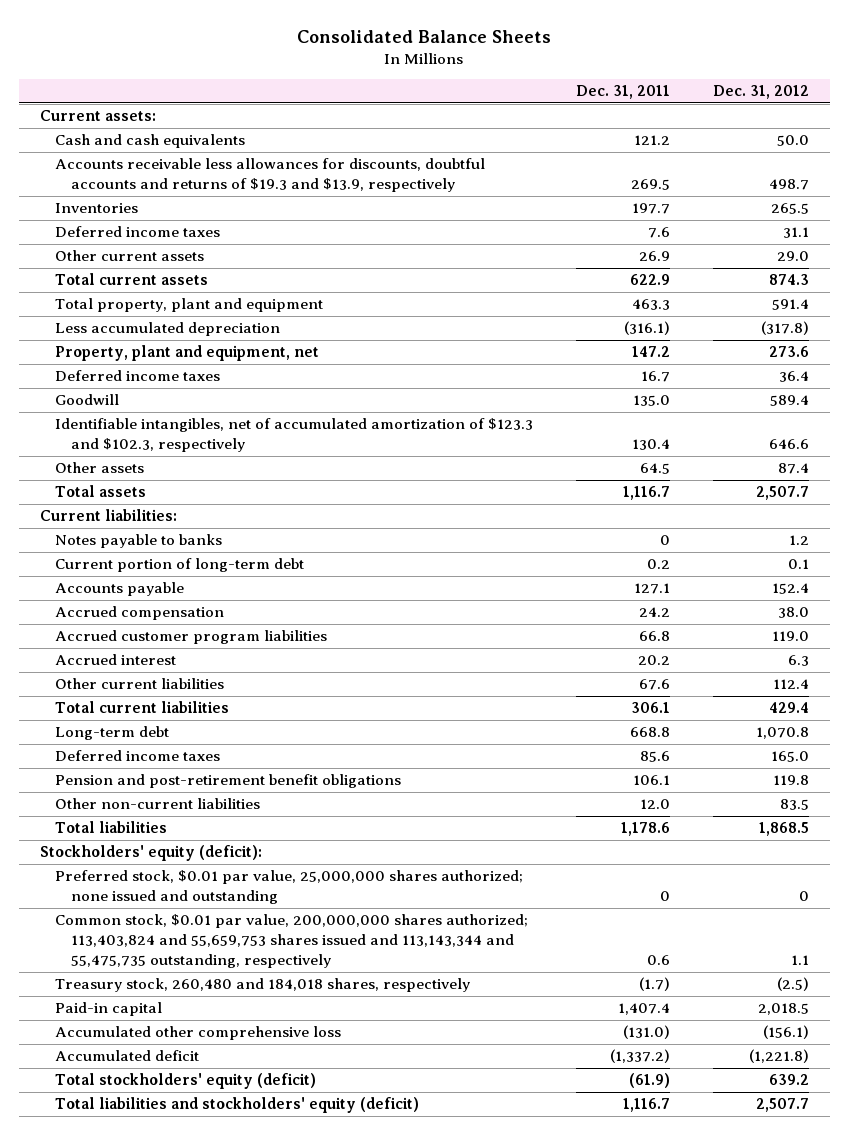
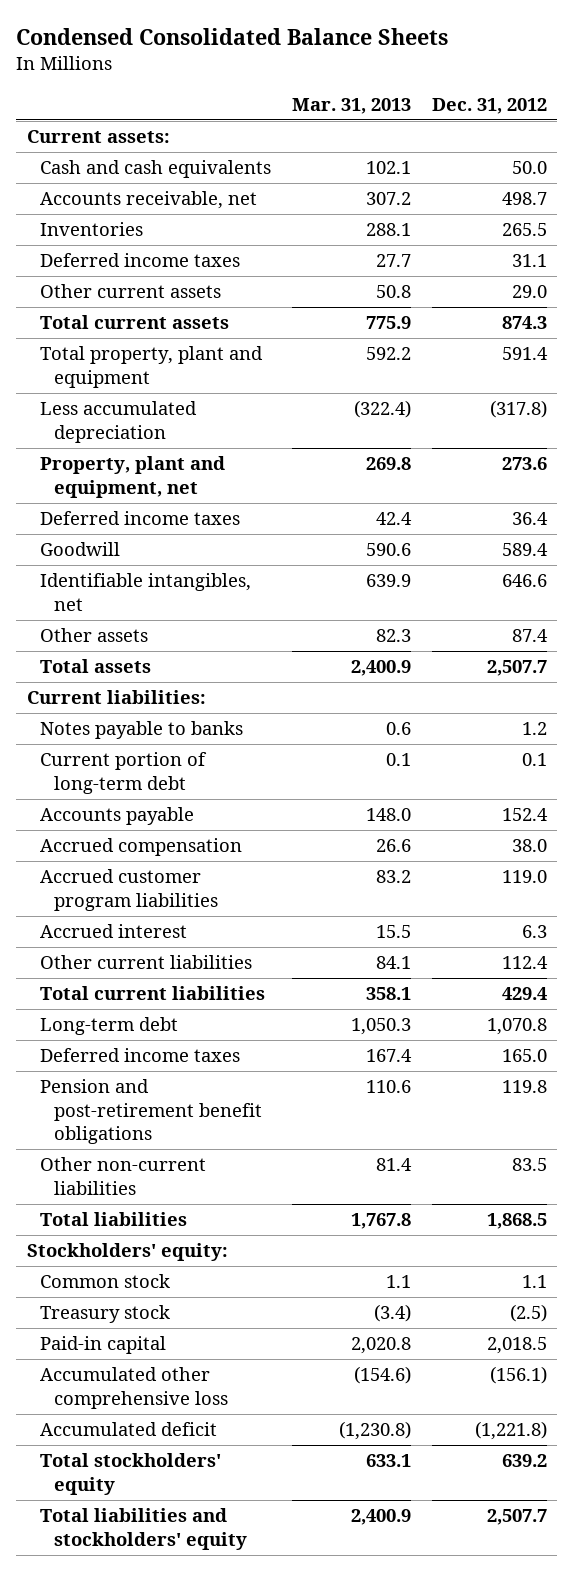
[297,29,552,43] Consolidated Balance Sheets -> [16,28,449,46] Condensed Consolidated Balance Sheets
[576,85,671,100] Dec. 31, 2011 -> none
none -> [292,98,412,115] Mar. 31, 2013
[55,158,486,193] Accounts receivable less allowances for discounts, doubtful accounts and returns of $19.3 and $13.9, respectively -> [40,191,258,210] Accounts receivable, net
[55,418,534,453] Identifiable intangibles, net of accumulated amortization of $123.3 and $102.3, respectively -> [40,573,252,611] Identifiable intangibles, net
[55,870,524,905] Preferred stock, $0.01 par value, 25,000,000 shares authorized; none issued and outstanding -> none
[40,845,263,862] Stockholders' equity (deficit): -> [26,1243,228,1262] Stockholders' equity:
[55,914,529,969] Common stock, $0.01 par value, 200,000,000 shares authorized; 113,403,824 and 55,659,753 shares issued and 113,143,344 and 55,475,735 outstanding, respectively -> [40,1274,171,1289] Common stock
[55,978,471,993] Treasury stock, 260,480 and 184,018 shares, respectively -> [40,1305,171,1324] Treasury stock
[55,1073,317,1090] Total stockholders' equity (deficit) -> [40,1453,222,1495] Total stockholders' equity
[55,1097,420,1114] Total liabilities and stockholders' equity (deficit) -> [40,1508,247,1550] Total liabilities and stockholders' equity

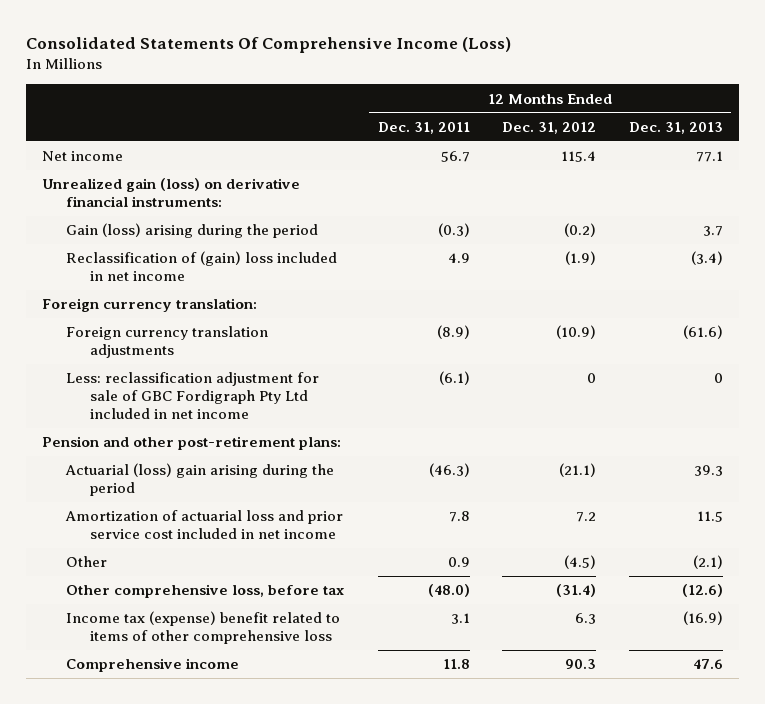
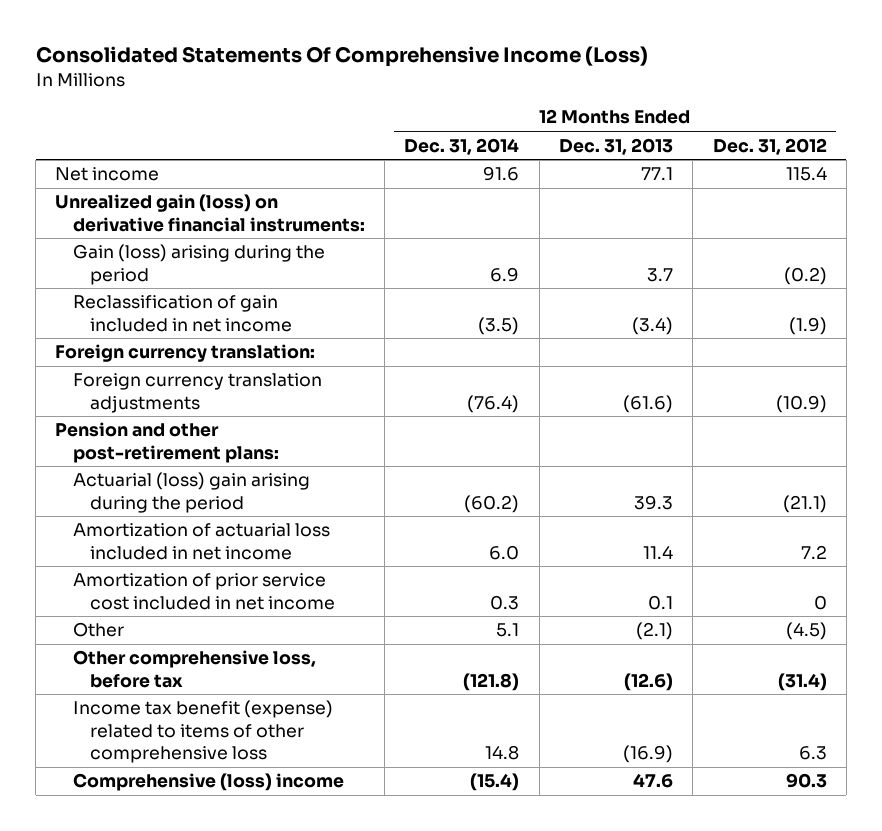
[377,121,470,134] Dec. 31, 2011 -> none
none -> [404,137,520,155] Dec. 31, 2014
[65,251,337,282] Reclassification of (gain) loss included in net income -> [72,295,292,332] Reclassification of gain included in net income
[65,372,319,420] Less: reclassification adjustment for sale of GBC Fordigraph Pty Ltd included in net income -> none
[64,510,343,540] Amortization of actuarial loss and prior service cost included in net income -> [72,523,330,560] Amortization of actuarial loss included in net income
[696,511,723,523] 11.5 -> [642,544,673,559] 11.4
none -> [72,573,335,610] Amortization of prior service cost included in net income
[65,611,340,645] Income tax (expense) benefit related to items of other comprehensive loss -> [72,700,333,763] Income tax benefit (expense) related to items of other comprehensive loss
[65,658,239,673] Comprehensive income -> [72,773,344,792] Comprehensive (loss) income

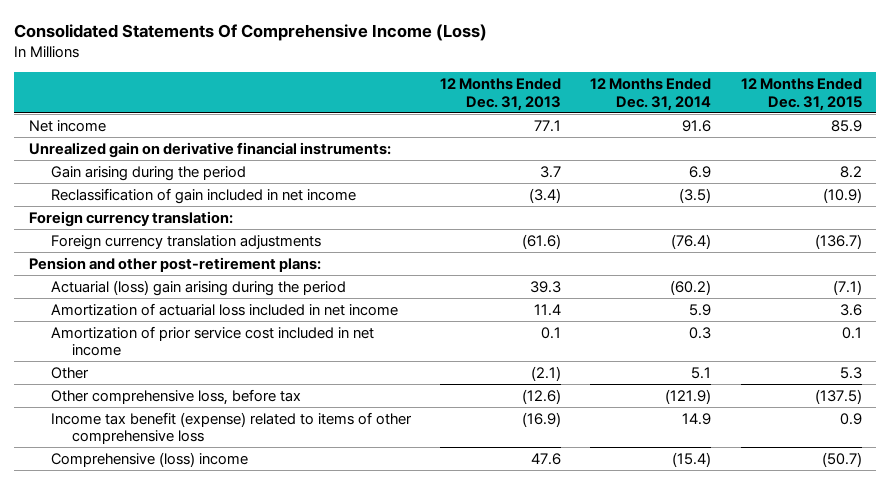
[712,137,827,155] Dec. 31, 2012 -> none
none -> [740,78,862,111] 12 Months Ended Dec. 31, 2015
[55,194,365,232] Unrealized gain (loss) on derivative financial instruments: -> [28,141,391,158] Unrealized gain on derivative financial instruments:
[72,244,325,285] Gain (loss) arising during the period -> [50,165,246,181] Gain arising during the period
[489,544,520,560] 6.0 -> [689,303,712,316] 5.9
[463,672,520,691] (121.8) -> [665,388,712,404] (121.9)
[485,744,520,760] 14.8 -> [682,412,712,425] 14.9

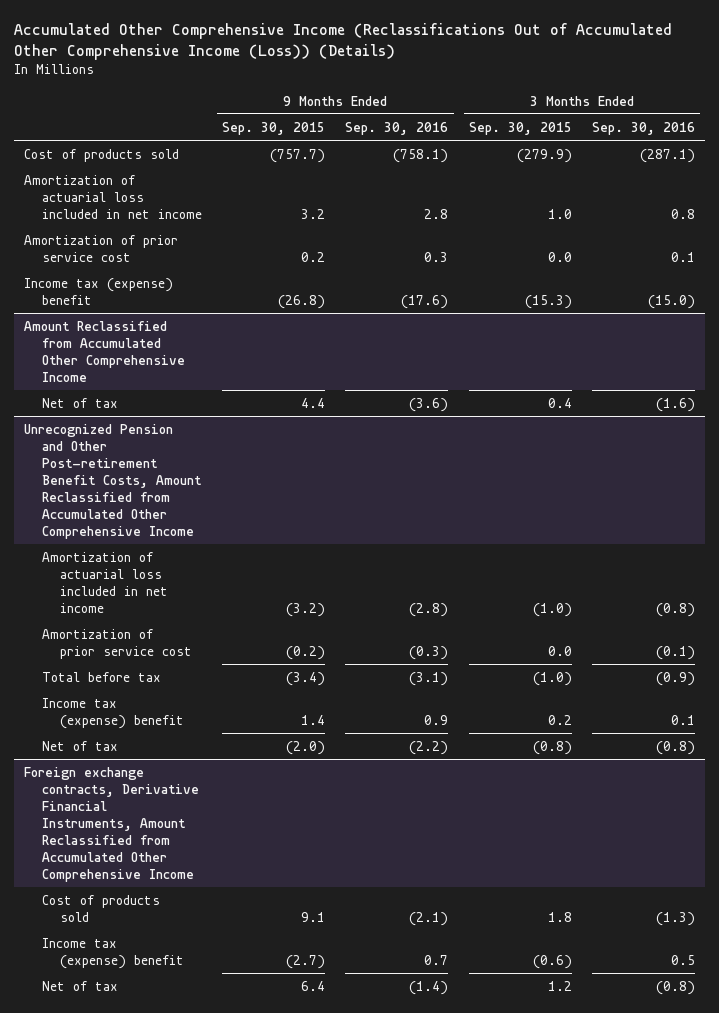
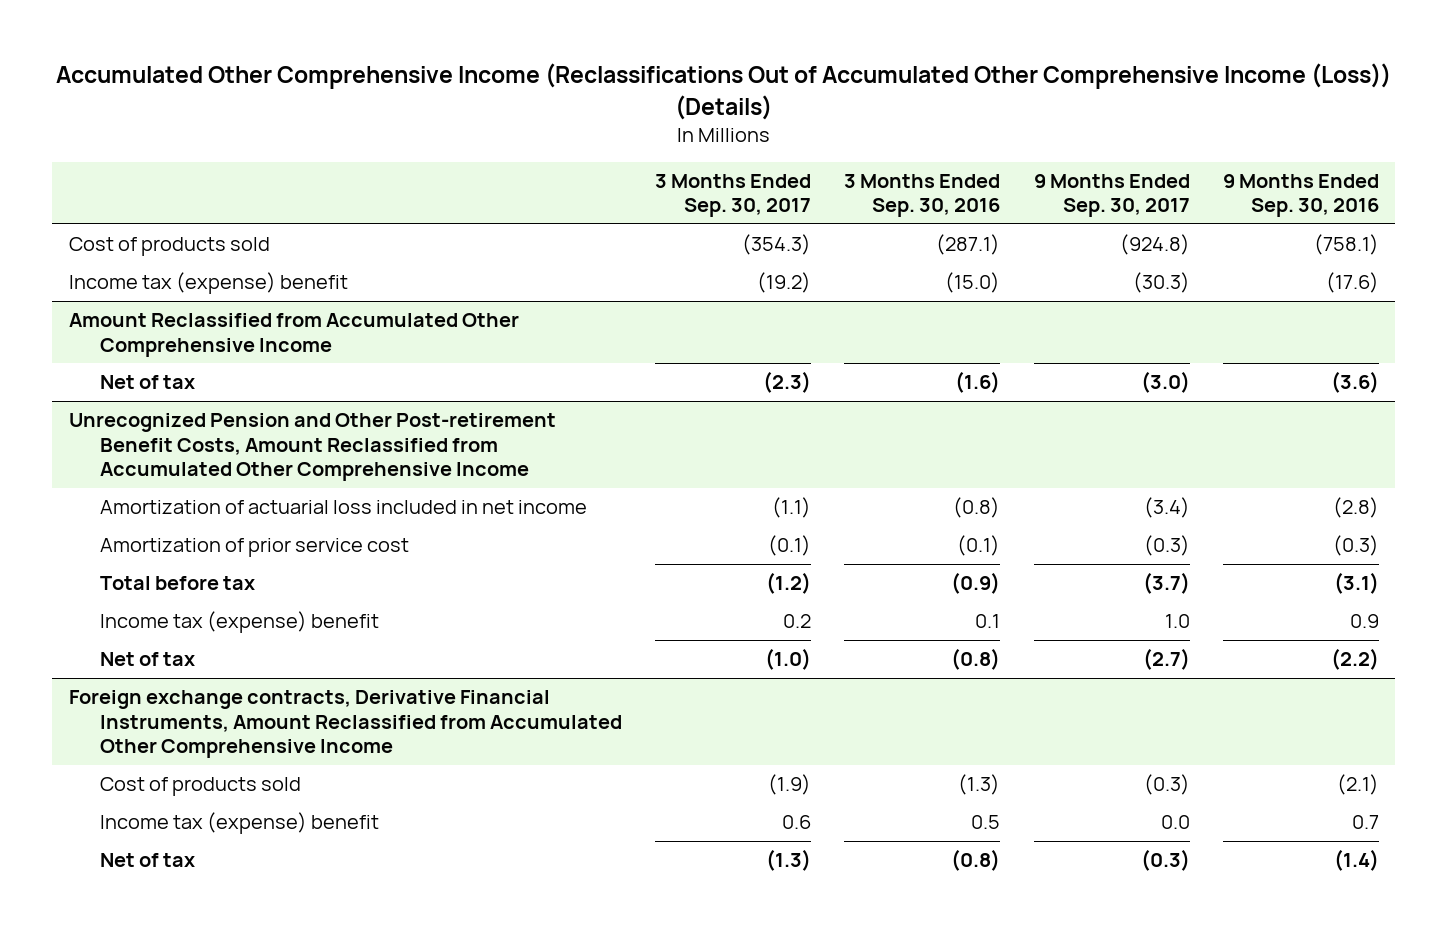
[222,121,326,135] Sep. 30, 2015 -> none
[468,121,572,135] Sep. 30, 2015 -> none
none -> [655,173,812,218] 3 Months Ended Sep. 30, 2017
none -> [1033,173,1190,218] 9 Months Ended Sep. 30, 2017
[24,174,202,219] Amortization of actuarial loss included in net income -> none
[24,234,179,262] Amortization of prior service cost -> none

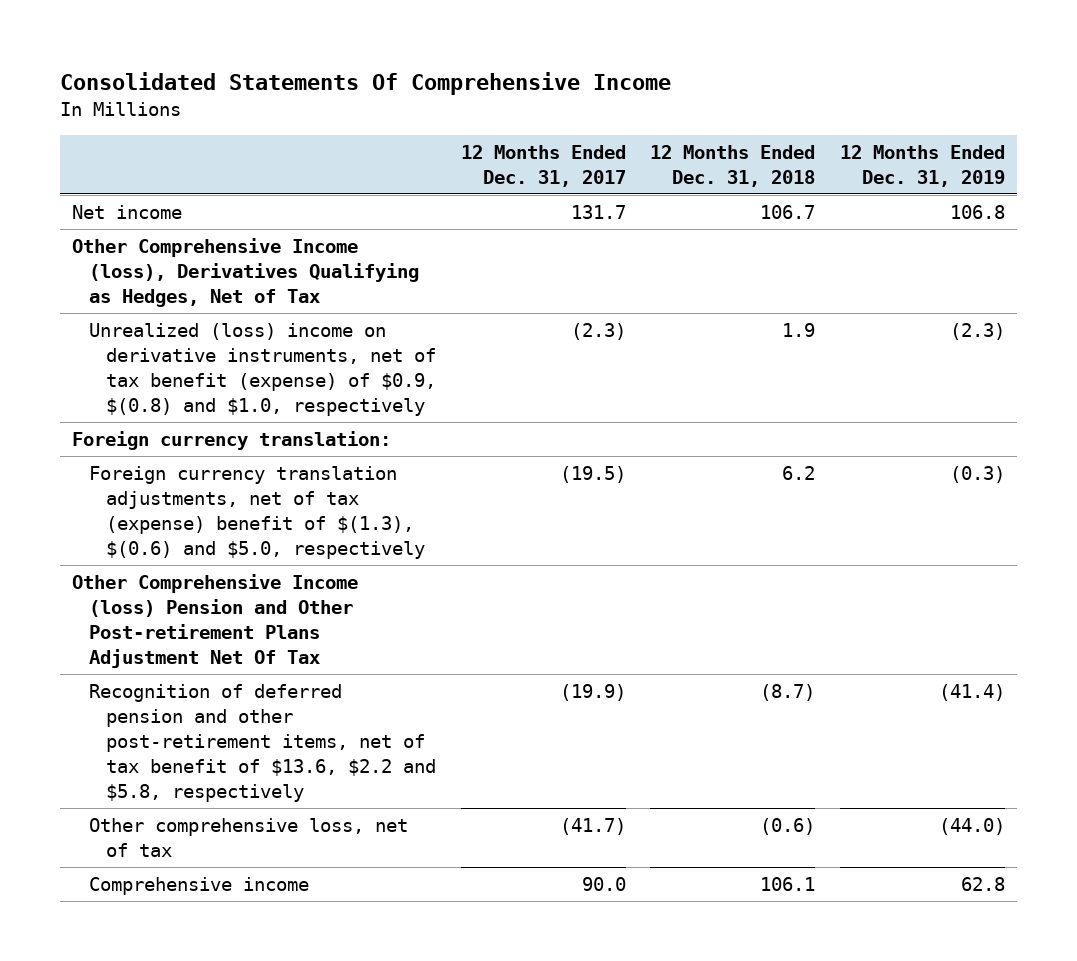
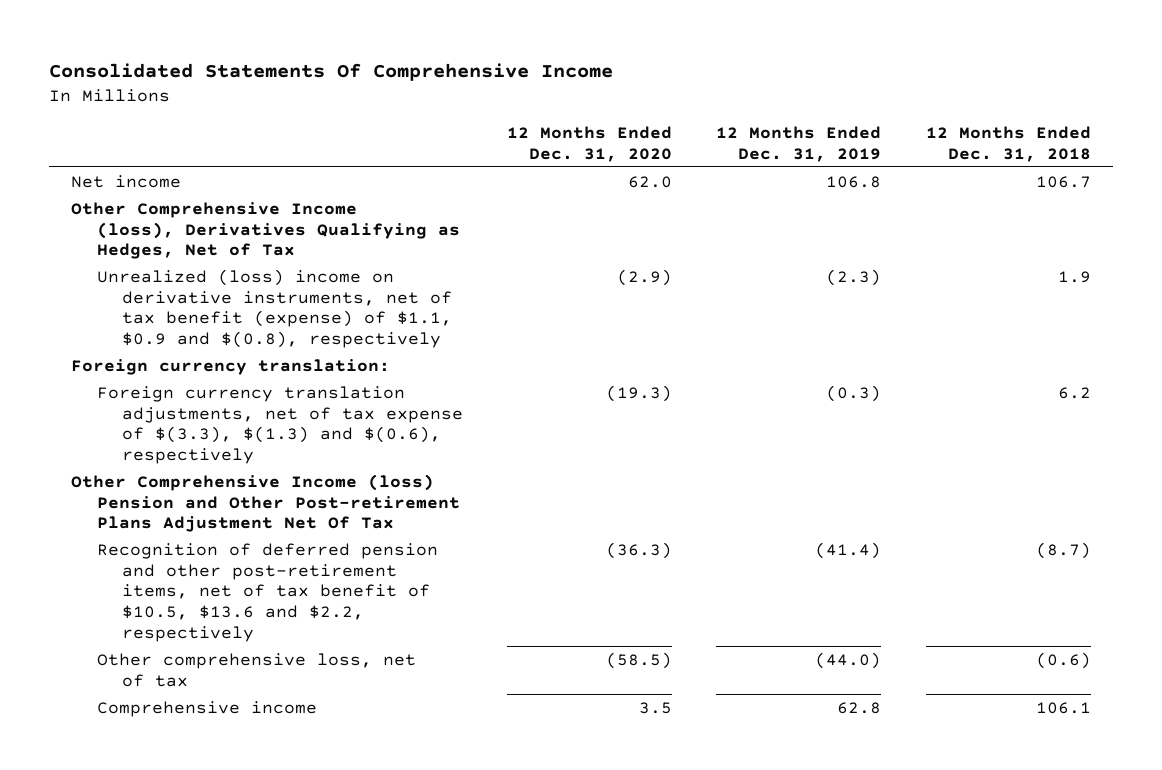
[460,144,626,187] 12 Months Ended Dec. 31, 2017 -> none
none -> [507,125,673,162] 12 Months Ended Dec. 31, 2020
[89,323,437,416] Unrealized (loss) income on derivative instruments, net of tax benefit (expense) of $0.9, $(0.8) and $1.0, respectively -> [96,268,452,349] Unrealized (loss) income on derivative instruments, net of tax benefit (expense) of $1.1, $0.9 and $(0.8), respectively
[89,466,426,559] Foreign currency translation adjustments, net of tax (expense) benefit of $(1.3), $(0.6) and $5.0, respectively -> [96,385,463,465] Foreign currency translation adjustments, net of tax expense of $(3.3), $(1.3) and $(0.6), respectively
[89,684,437,802] Recognition of deferred pension and other post-retirement items, net of tax benefit of $13.6, $2.2 and $5.8, respectively -> [96,542,438,643] Recognition of deferred pension and other post-retirement items, net of tax benefit of $10.5, $13.6 and $2.2, respectively

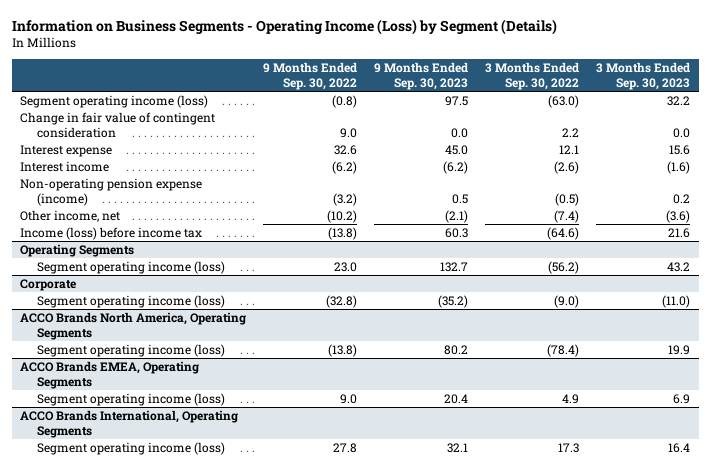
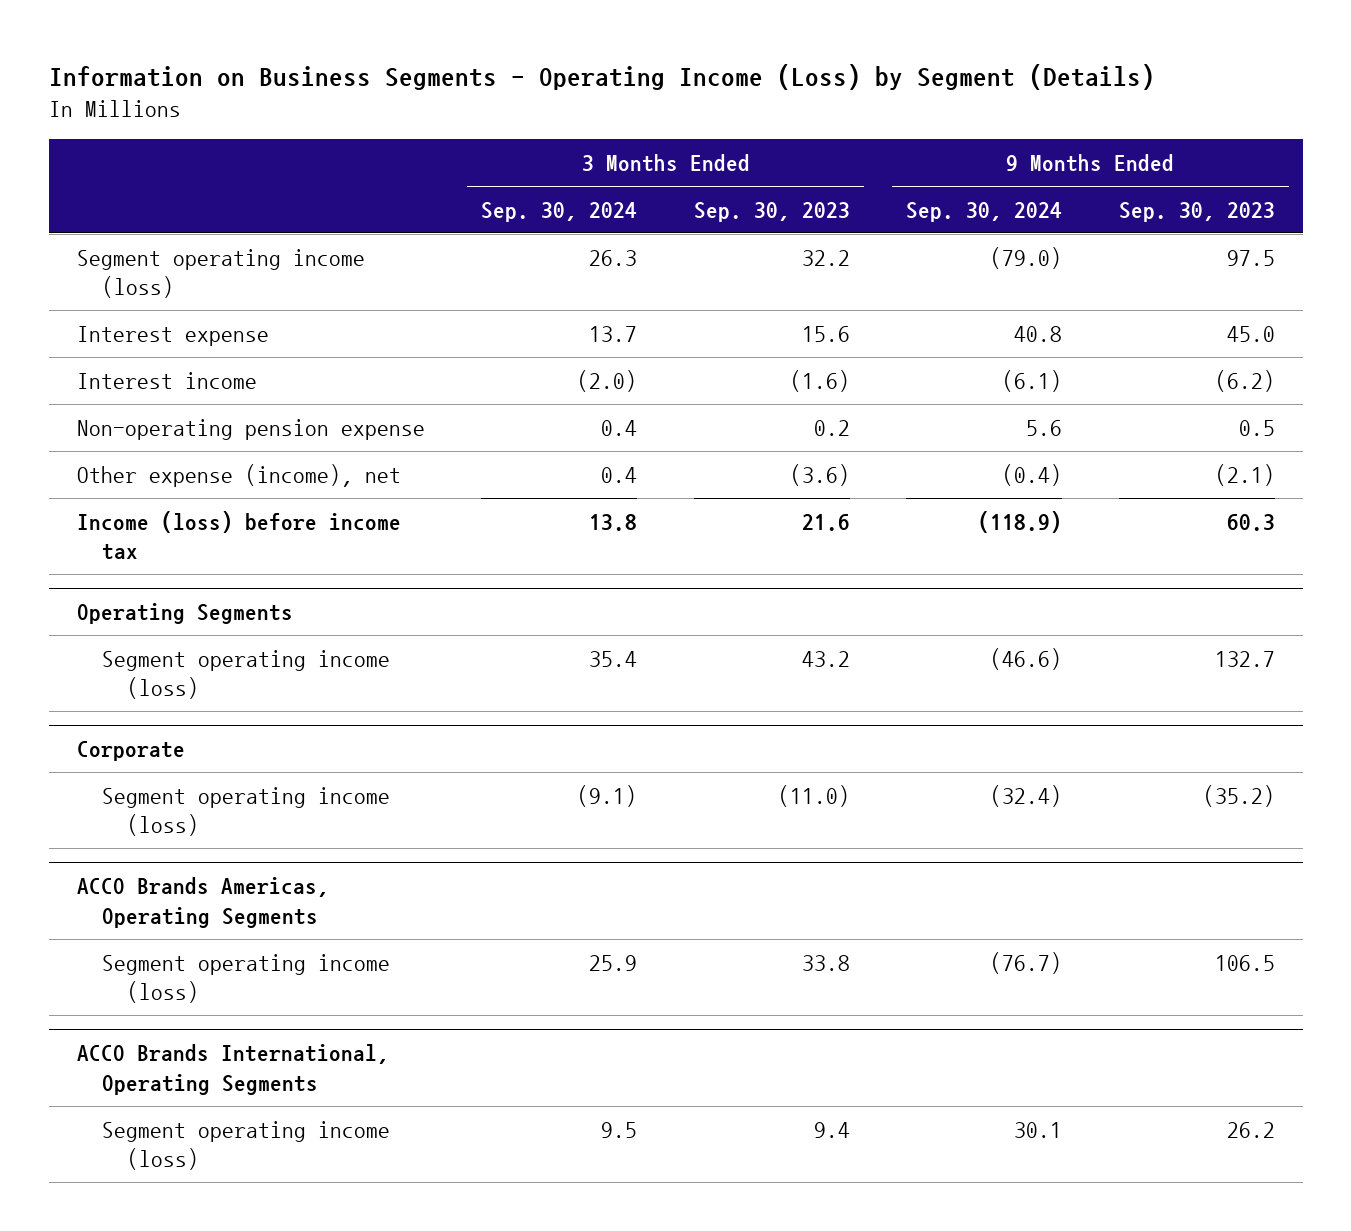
[263,62,358,90] 9 Months Ended Sep. 30, 2022 -> none
[485,62,580,90] 3 Months Ended Sep. 30, 2022 -> none
none -> [481,201,638,222] Sep. 30, 2024
none -> [906,201,1063,222] Sep. 30, 2024
[20,112,216,138] Change in fair value of contingent consideration -> none
[20,178,203,206] Non-operating pension expense (income) -> [76,418,425,440] Non-operating pension expense
[20,210,121,223] Other income, net -> [76,463,401,487] Other expense (income), net
[20,361,200,389] ACCO Brands EMEA, Operating Segments -> none
[36,393,225,407] Segment operating income (loss) -> none
[20,312,247,340] ACCO Brands North America, Operating Segments -> [76,877,329,928] ACCO Brands Americas, Operating Segments
[444,345,469,356] 80.2 -> [1214,954,1275,971] 106.5
[668,345,691,356] 19.9 -> [801,954,850,971] 33.8
[447,443,469,454] 32.1 -> [1226,1121,1275,1138] 26.2
[668,443,691,454] 16.4 -> [813,1121,850,1138] 9.4

